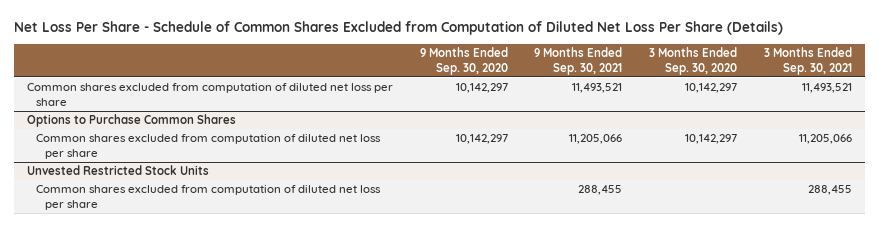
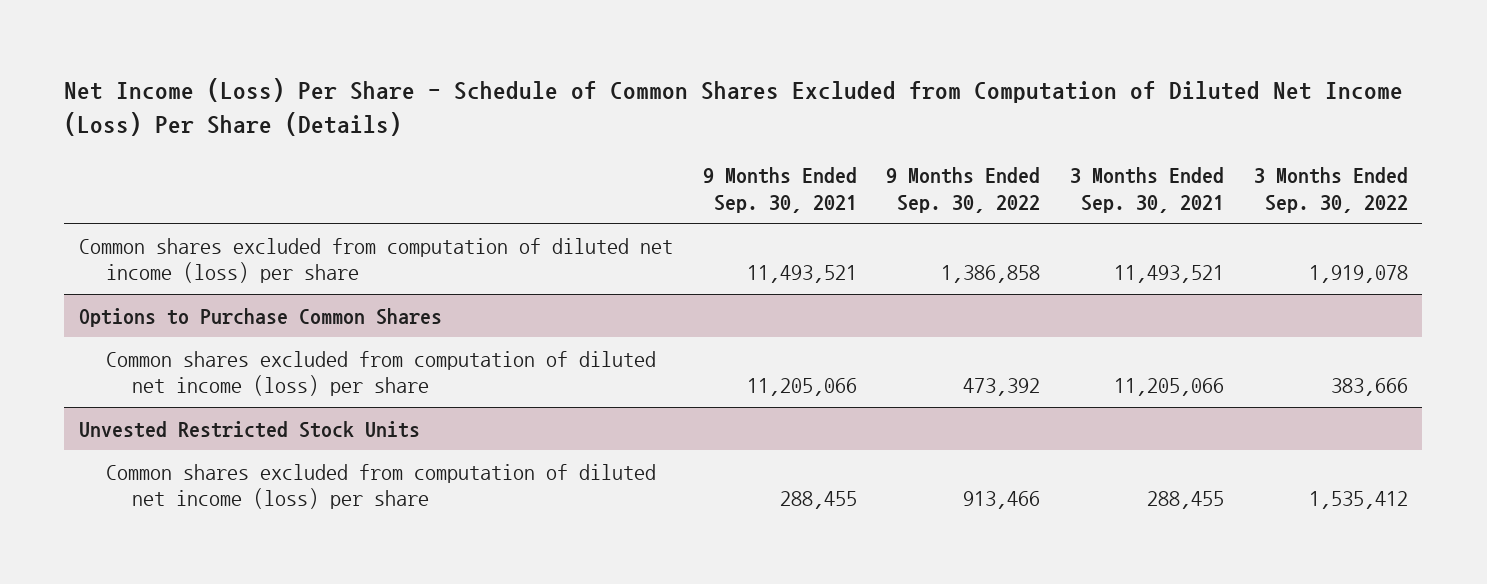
[13,21,783,36] Net Loss Per Share - Schedule of Common Shares Excluded from Computation of Diluted Net Loss Per Share (Details) -> [64,78,1404,136] Net Income (Loss) Per Share - Schedule of Common Shares Excluded from Computation of Diluted Net Income (Loss) Per Share (Details)
[419,46,508,75] 9 Months Ended Sep. 30, 2020 -> none
[648,46,737,75] 3 Months Ended Sep. 30, 2020 -> none
none -> [886,166,1041,213] 9 Months Ended Sep. 30, 2022
none -> [1253,166,1408,213] 3 Months Ended Sep. 30, 2022
[27,83,394,106] Common shares excluded from computation of diluted net loss per share -> [79,237,674,284] Common shares excluded from computation of diluted net income (loss) per share
[36,134,382,159] Common shares excluded from computation of diluted net loss per share -> [105,350,656,397] Common shares excluded from computation of diluted net income (loss) per share
[36,185,382,210] Common shares excluded from computation of diluted net loss per share -> [105,463,656,510] Common shares excluded from computation of diluted net income (loss) per share

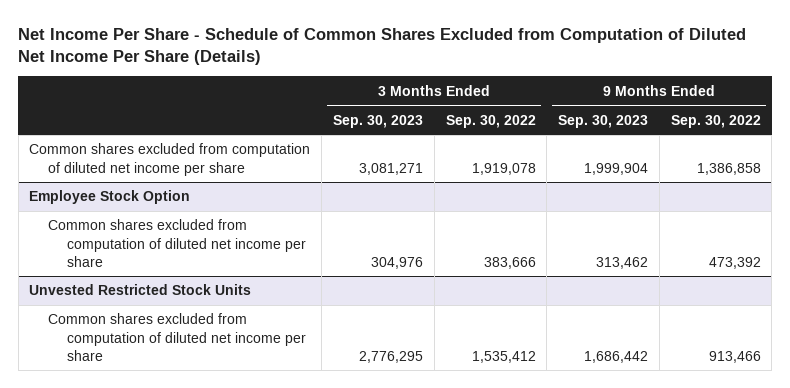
[64,78,1404,136] Net Income (Loss) Per Share - Schedule of Common Shares Excluded from Computation of Diluted Net Income (Loss) Per Share (Details) -> [18,28,747,66] Net Income Per Share - Schedule of Common Shares Excluded from Computation of Diluted Net Income Per Share (Details)
[702,166,857,213] 9 Months Ended Sep. 30, 2021 -> none
[1069,166,1224,213] 3 Months Ended Sep. 30, 2021 -> none
none -> [333,114,424,128] Sep. 30, 2023
none -> [558,114,649,128] Sep. 30, 2023
[79,237,674,284] Common shares excluded from computation of diluted net income (loss) per share -> [29,143,311,176] Common shares excluded from computation of diluted net income per share
[79,307,443,327] Options to Purchase Common Shares -> [29,190,191,205] Employee Stock Option
[105,350,656,397] Common shares excluded from computation of diluted net income (loss) per share -> [48,219,306,267] Common shares excluded from computation of diluted net income per share
[105,463,656,510] Common shares excluded from computation of diluted net income (loss) per share -> [48,313,306,361] Common shares excluded from computation of diluted net income per share

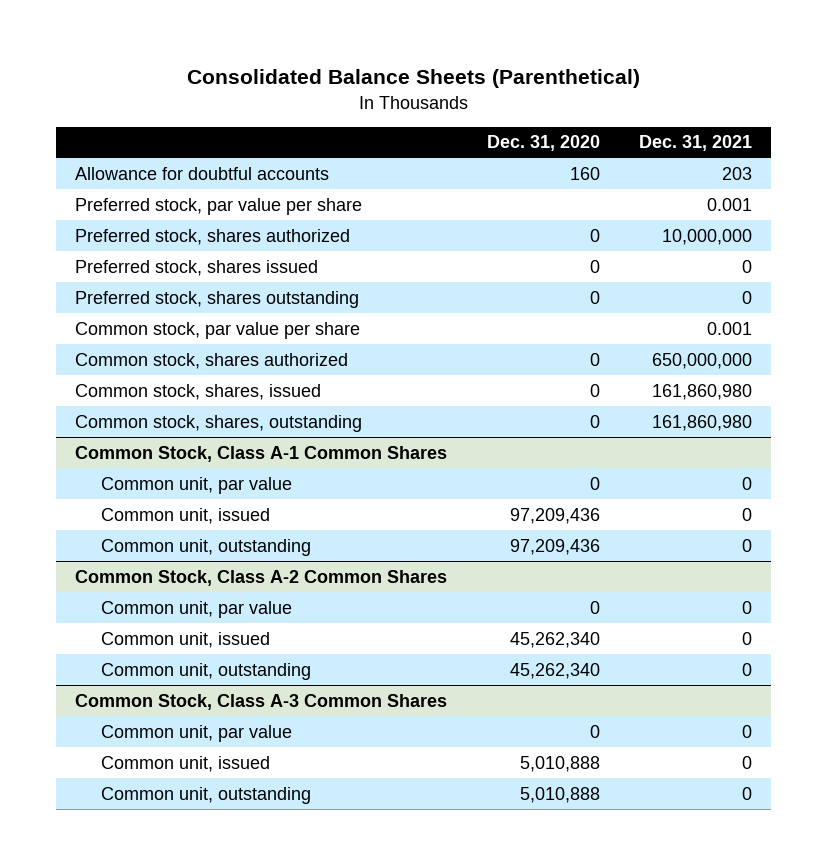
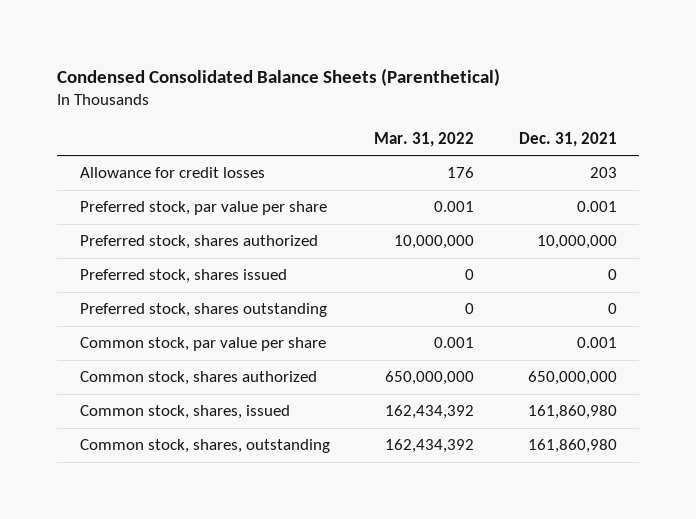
[186,68,640,88] Consolidated Balance Sheets (Parenthetical) -> [57,67,501,86] Condensed Consolidated Balance Sheets (Parenthetical)
[486,135,600,152] Dec. 31, 2020 -> none
none -> [374,131,475,147] Mar. 31, 2022
[75,166,330,180] Allowance for doubtful accounts -> [79,167,265,179] Allowance for credit losses
[75,445,448,462] Common Stock, Class A-1 Common Shares -> none
[100,476,292,494] Common unit, par value -> none
[100,507,270,524] Common unit, issued -> none
[100,538,311,556] Common unit, outstanding -> none
[75,569,448,586] Common Stock, Class A-2 Common Shares -> none
[100,600,292,618] Common unit, par value -> none
[100,631,270,648] Common unit, issued -> none
[100,662,311,680] Common unit, outstanding -> none
[75,693,448,710] Common Stock, Class A-3 Common Shares -> none
[100,724,292,742] Common unit, par value -> none
[100,755,270,772] Common unit, issued -> none
[100,786,311,804] Common unit, outstanding -> none

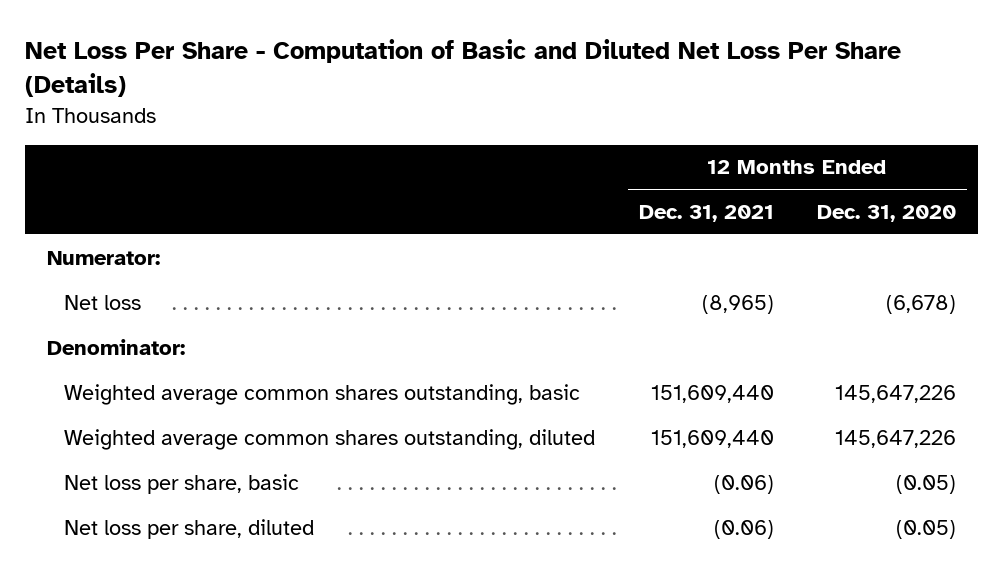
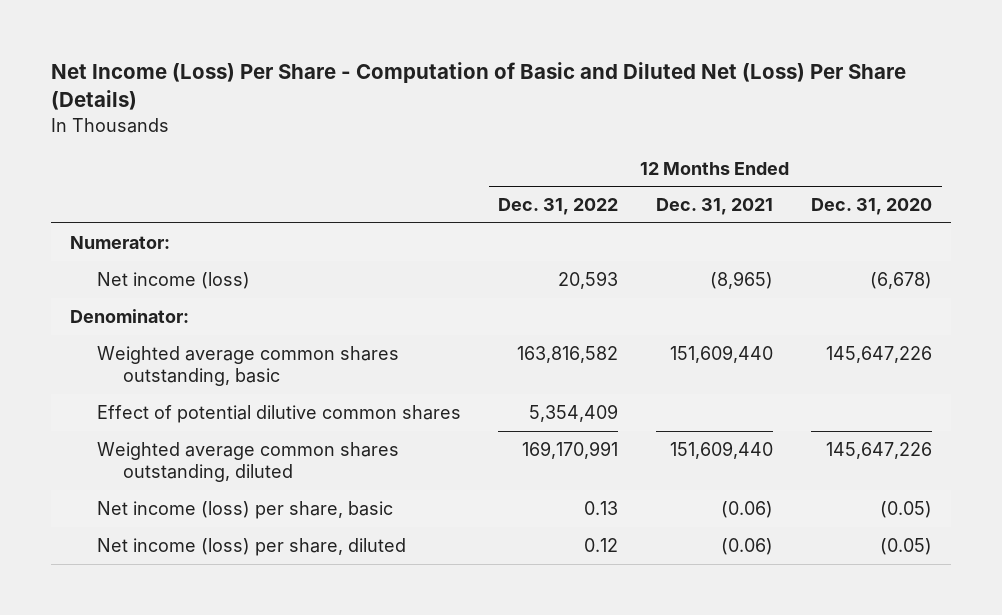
[25,39,902,98] Net Loss Per Share - Computation of Basic and Diluted Net Loss Per Share (Details) -> [51,62,907,111] Net Income (Loss) Per Share - Computation of Basic and Diluted Net (Loss) Per Share (Details)
none -> [498,198,619,216] Dec. 31, 2022
[63,294,141,310] Net loss -> [96,271,250,289] Net income (loss)
none -> [96,404,461,423] Effect of potential dilutive common shares
[63,473,299,494] Net loss per share, basic -> [96,500,393,519] Net income (loss) per share, basic
[63,518,314,539] Net loss per share, diluted -> [96,537,406,556] Net income (loss) per share, diluted

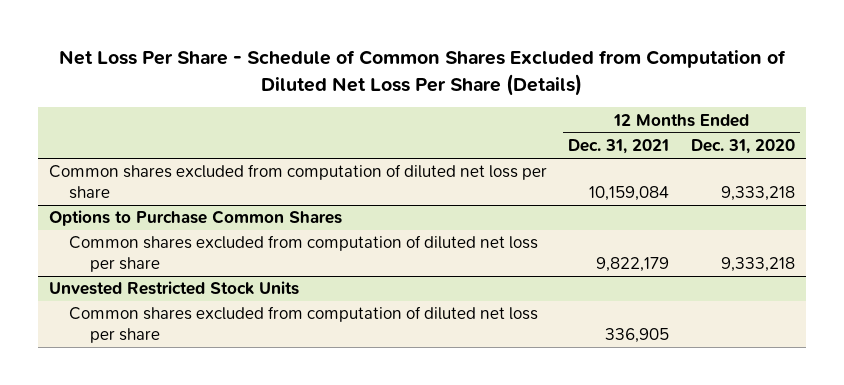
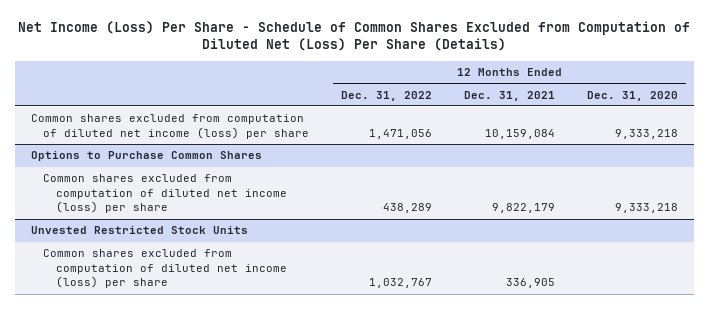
[58,50,786,96] Net Loss Per Share - Schedule of Common Shares Excluded from Computation of Diluted Net Loss Per Share (Details) -> [18,20,691,52] Net Income (Loss) Per Share - Schedule of Common Shares Excluded from Computation of Diluted Net (Loss) Per Share (Details)
none -> [341,90,433,101] Dec. 31, 2022
[48,164,547,200] Common shares excluded from computation of diluted net loss per share -> [30,114,310,139] Common shares excluded from computation of diluted net income (loss) per share
[69,235,539,273] Common shares excluded from computation of diluted net loss per share -> [43,174,287,214] Common shares excluded from computation of diluted net income (loss) per share
[69,306,539,344] Common shares excluded from computation of diluted net loss per share -> [43,249,287,289] Common shares excluded from computation of diluted net income (loss) per share

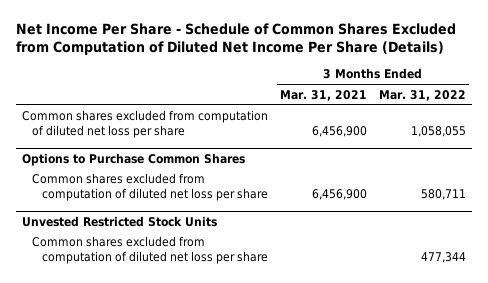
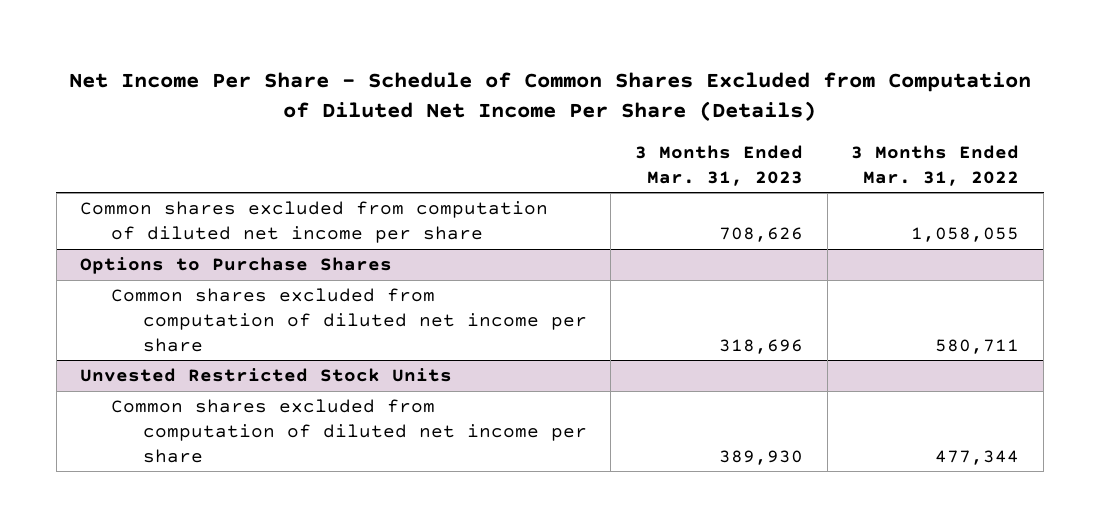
[280,89,368,101] Mar. 31, 2021 -> none
none -> [634,144,803,186] 3 Months Ended Mar. 31, 2023
[22,110,269,138] Common shares excluded from computation of diluted net loss per share -> [80,201,549,243] Common shares excluded from computation of diluted net income per share
[22,152,246,166] Options to Purchase Common Shares -> [80,257,393,275] Options to Purchase Shares
[32,173,268,201] Common shares excluded from computation of diluted net loss per share -> [111,288,587,352] Common shares excluded from computation of diluted net income per share
[32,236,268,264] Common shares excluded from computation of diluted net loss per share -> [111,399,587,463] Common shares excluded from computation of diluted net income per share

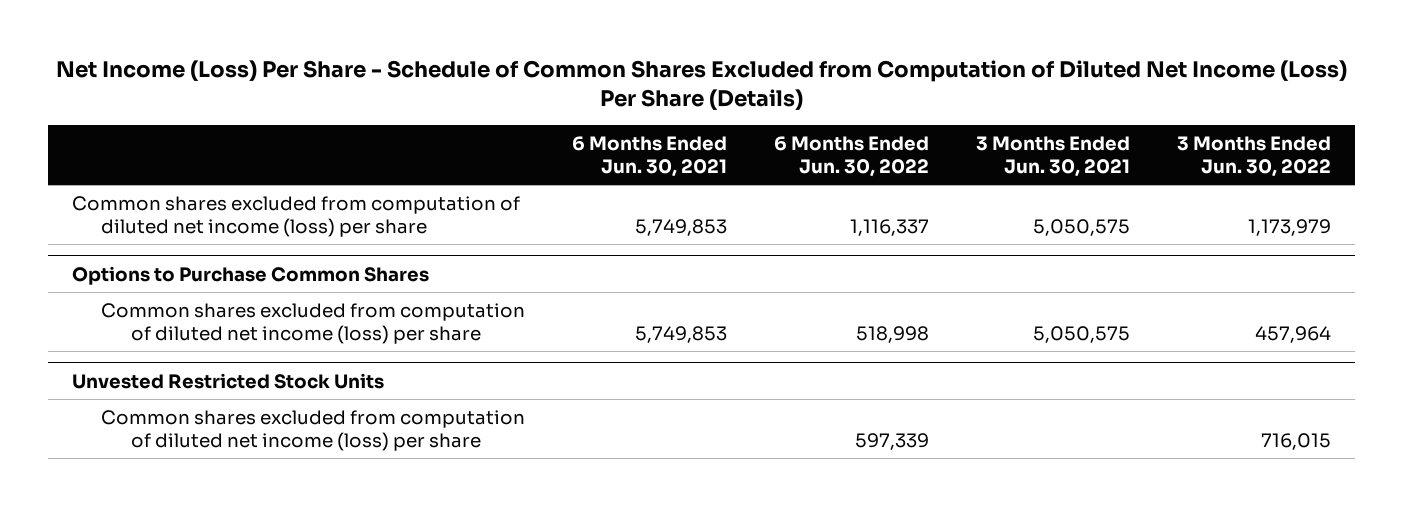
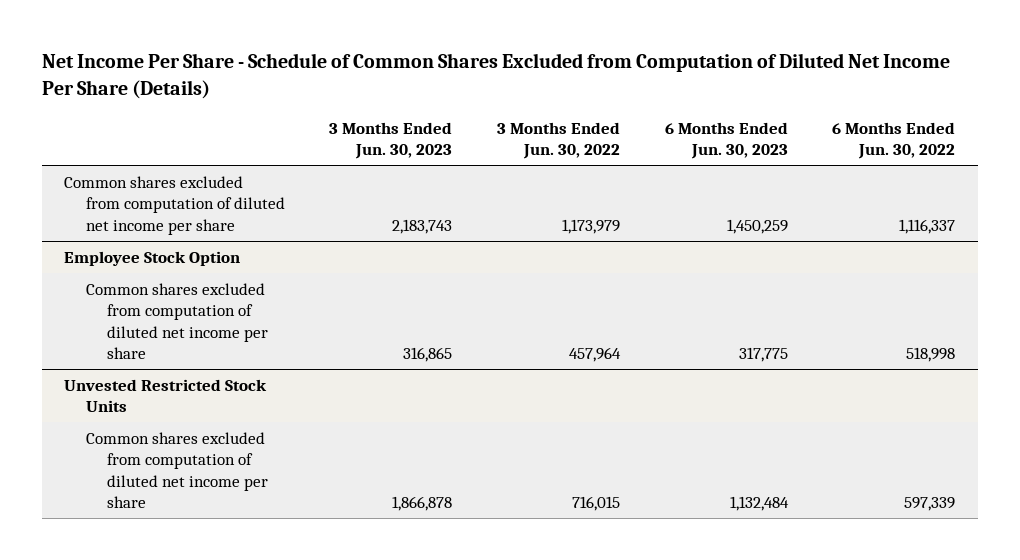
[55,60,1347,111] Net Income (Loss) Per Share - Schedule of Common Shares Excluded from Computation of Diluted Net Income (Loss) Per Share (Details) -> [41,53,950,99] Net Income Per Share - Schedule of Common Shares Excluded from Computation of Diluted Net Income Per Share (Details)
[572,136,728,177] 6 Months Ended Jun. 30, 2021 -> none
[976,136,1131,177] 3 Months Ended Jun. 30, 2021 -> none
none -> [329,121,453,160] 3 Months Ended Jun. 30, 2023
none -> [664,121,788,160] 6 Months Ended Jun. 30, 2023
[71,196,520,237] Common shares excluded from computation of diluted net income (loss) per share -> [64,175,285,235] Common shares excluded from computation of diluted net income per share
[71,265,429,285] Options to Purchase Common Shares -> [64,250,241,266] Employee Stock Option
[101,303,526,344] Common shares excluded from computation of diluted net income (loss) per share -> [85,282,269,359] Common shares excluded from computation of diluted net income per share
[101,410,526,451] Common shares excluded from computation of diluted net income (loss) per share -> [85,431,269,508] Common shares excluded from computation of diluted net income per share

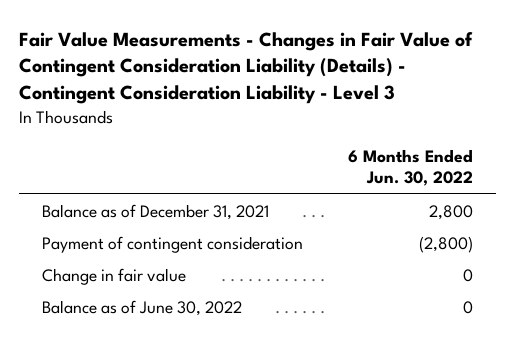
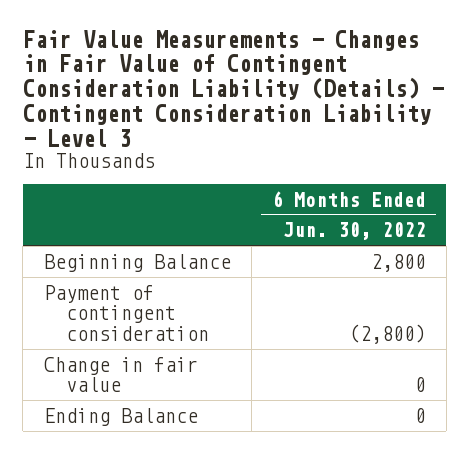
[41,203,269,220] Balance as of December 31, 2021 -> [43,253,231,272] Beginning Balance
[41,299,242,316] Balance as of June 30, 2022 -> [43,407,198,426] Ending Balance

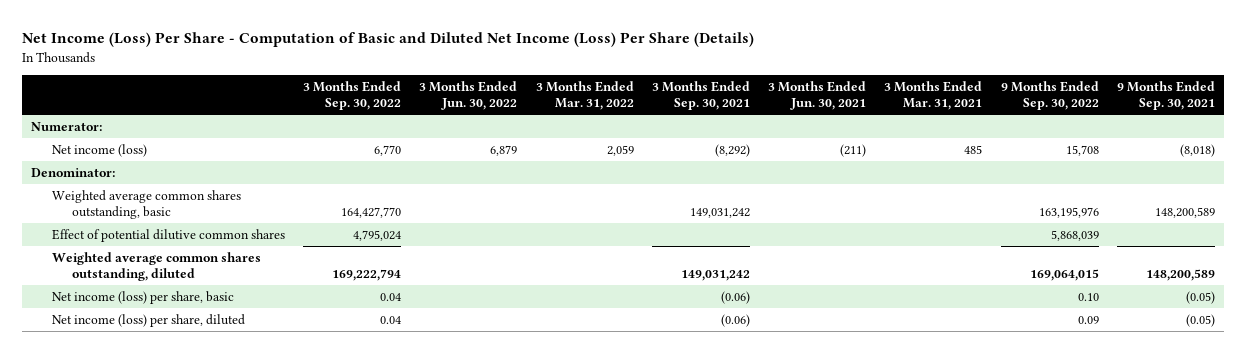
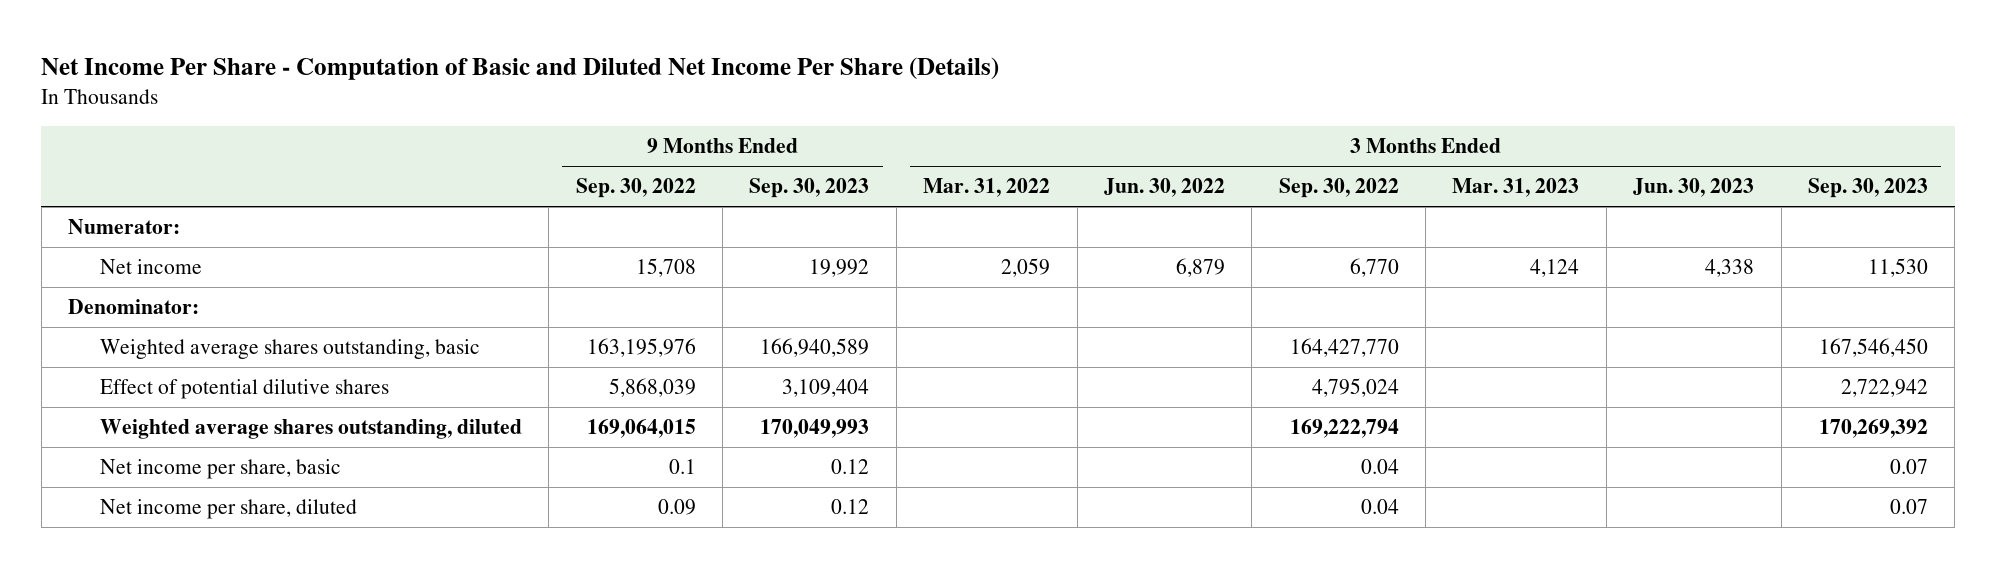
[22,32,755,48] Net Income (Loss) Per Share - Computation of Basic and Diluted Net Income (Loss) Per Share (Details) -> [41,57,1000,81] Net Income Per Share - Computation of Basic and Diluted Net Income Per Share (Details)
[651,81,750,111] 3 Months Ended Sep. 30, 2021 -> none
[768,81,867,111] 3 Months Ended Jun. 30, 2021 -> none
[884,81,983,111] 3 Months Ended Mar. 31, 2021 -> none
[1116,81,1215,111] 9 Months Ended Sep. 30, 2021 -> none
none -> [749,178,870,199] Sep. 30, 2023
none -> [1452,178,1580,198] Mar. 31, 2023
none -> [1633,178,1755,198] Jun. 30, 2023
none -> [1807,178,1928,199] Sep. 30, 2023
[51,144,147,158] Net income (loss) -> [100,259,203,275] Net income
[51,190,241,219] Weighted average common shares outstanding, basic -> [100,339,481,360] Weighted average shares outstanding, basic
[51,229,285,243] Effect of potential dilutive common shares -> [100,379,390,400] Effect of potential dilutive shares
[51,252,261,281] Weighted average common shares outstanding, diluted -> [100,419,523,440] Weighted average shares outstanding, diluted
[51,291,234,305] Net income (loss) per share, basic -> [100,459,342,480] Net income per share, basic
[1077,293,1099,302] 0.10 -> [668,459,696,475] 0.1
[51,314,245,328] Net income (loss) per share, diluted -> [100,499,358,520] Net income per share, diluted

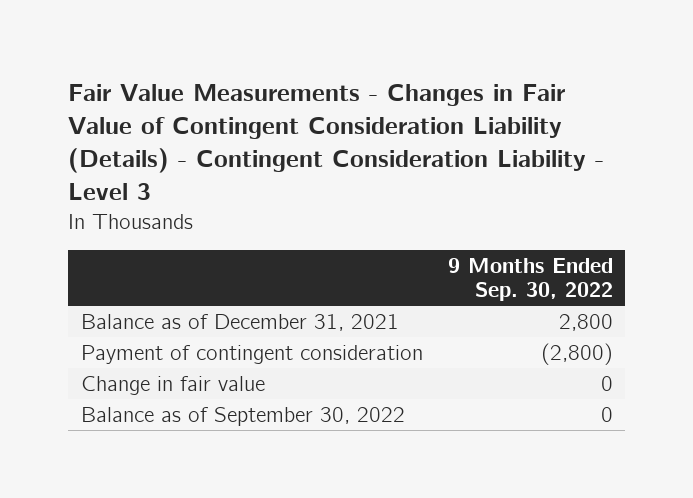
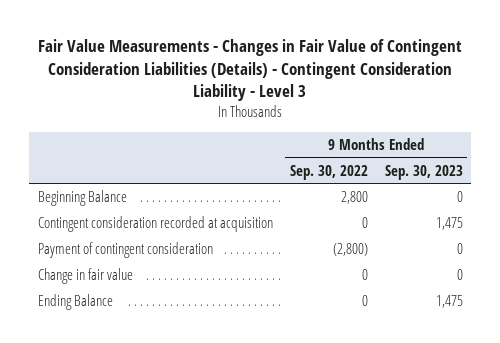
[68,84,605,201] Fair Value Measurements - Changes in Fair Value of Contingent Consideration Liability (Details) - Contingent Consideration Liability - Level 3 -> [38,38,463,102] Fair Value Measurements - Changes in Fair Value of Contingent Consideration Liabilities (Details) - Contingent Consideration Liability - Level 3
none -> [384,164,463,180] Sep. 30, 2023
[80,313,399,331] Balance as of December 31, 2021 -> [37,190,127,207] Beginning Balance
none -> [37,216,273,233] Contingent consideration recorded at acquisition
[80,406,405,426] Balance as of September 30, 2022 -> [37,294,113,311] Ending Balance

